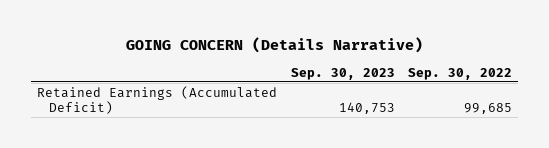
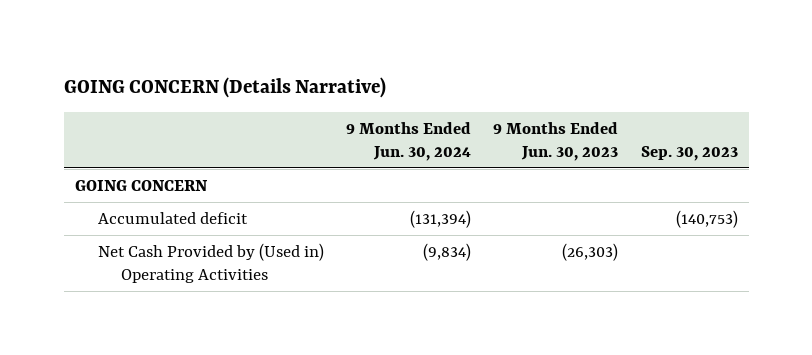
[407,67,512,80] Sep. 30, 2022 -> none
none -> [346,121,472,161] 9 Months Ended Jun. 30, 2024
none -> [493,121,619,161] 9 Months Ended Jun. 30, 2023
none -> [74,179,208,191] GOING CONCERN
[37,85,278,115] Retained Earnings (Accumulated Deficit) -> [98,211,249,224] Accumulated deficit
[338,102,395,115] 140,753 -> [675,209,738,228] (140,753)
none -> [98,242,325,283] Net Cash Provided by (Used in) Operating Activities

